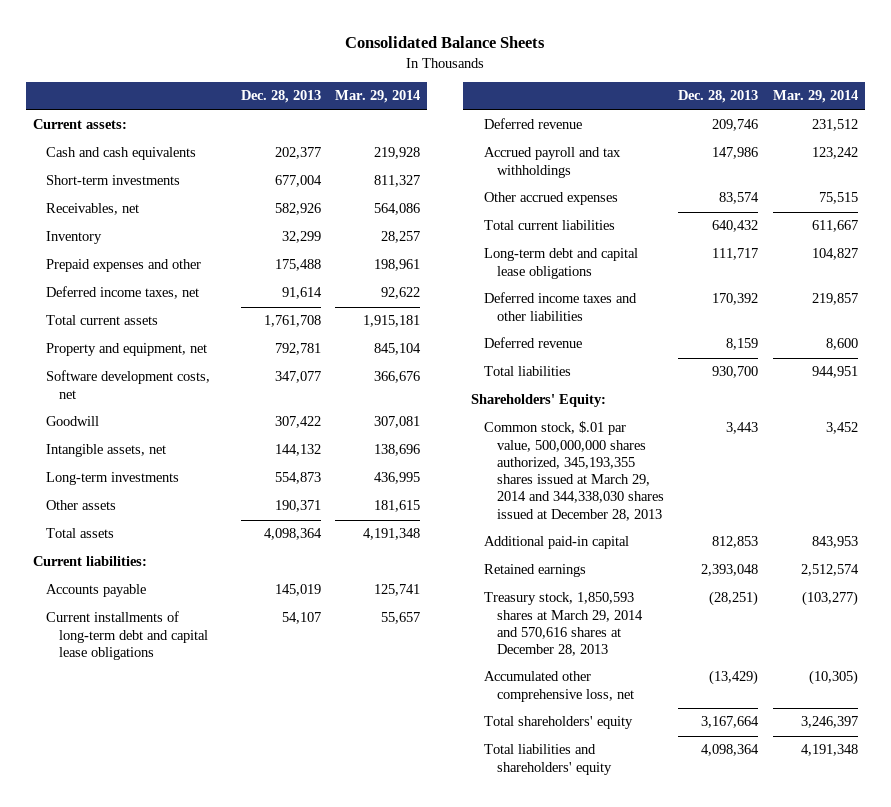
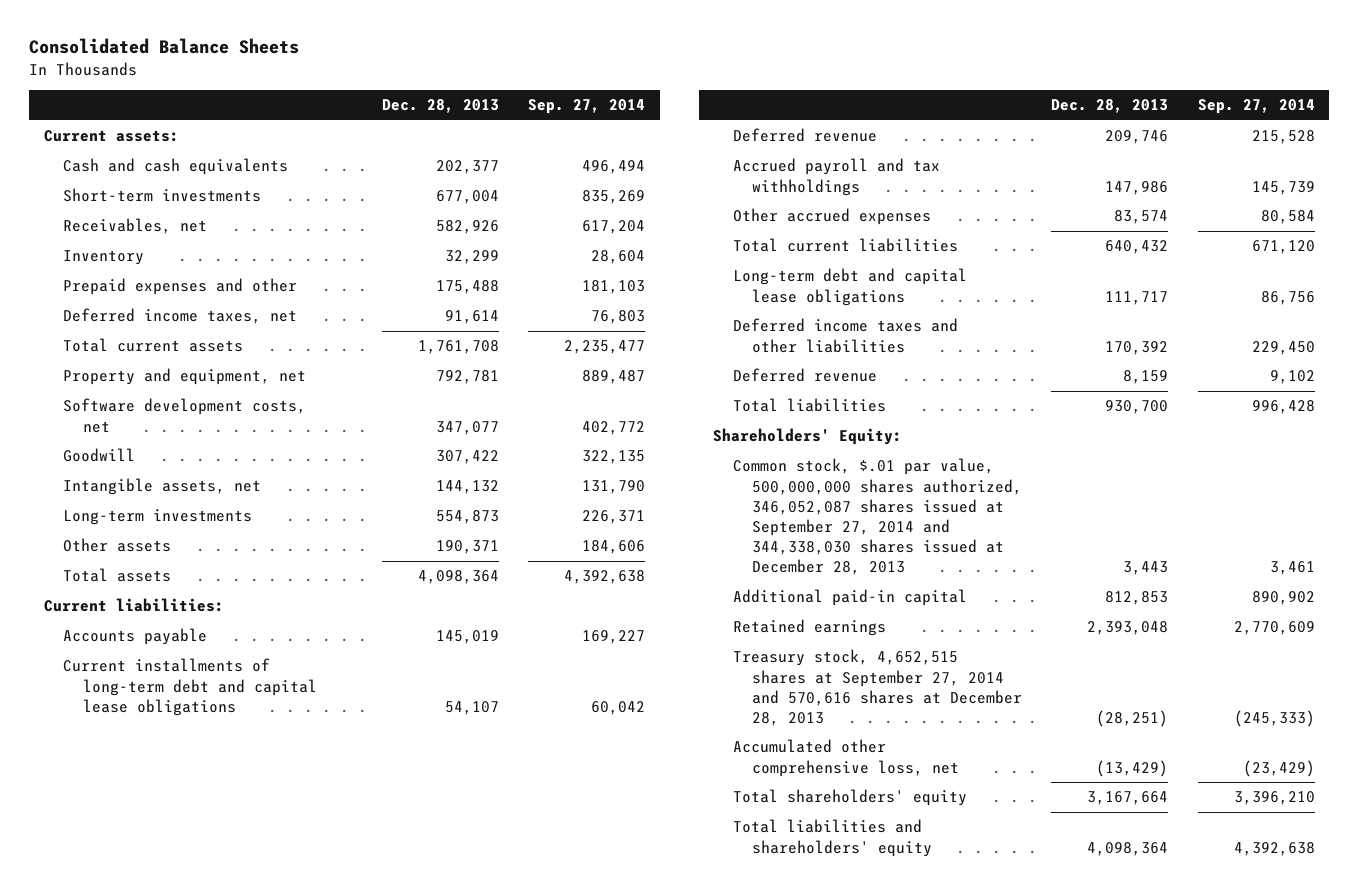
[335,90,421,104] Mar. 29, 2014 -> none
none -> [528,99,646,115] Sep. 27, 2014
[483,421,664,521] Common stock, $.01 par value, 500,000,000 shares authorized, 345,193,355 shares issued at March 29, 2014 and 344,338,030 shares issued at December 28, 2013 -> [732,458,1023,576] Common stock, $.01 par value, 500,000,000 shares authorized, 346,052,087 shares issued at September 27, 2014 and 344,338,030 shares issued at December 28, 2013
[483,592,643,657] Treasury stock, 1,850,593 shares at March 29, 2014 and 570,616 shares at December 28, 2013 -> [732,649,1023,727] Treasury stock, 4,652,515 shares at September 27, 2014 and 570,616 shares at December 28, 2013

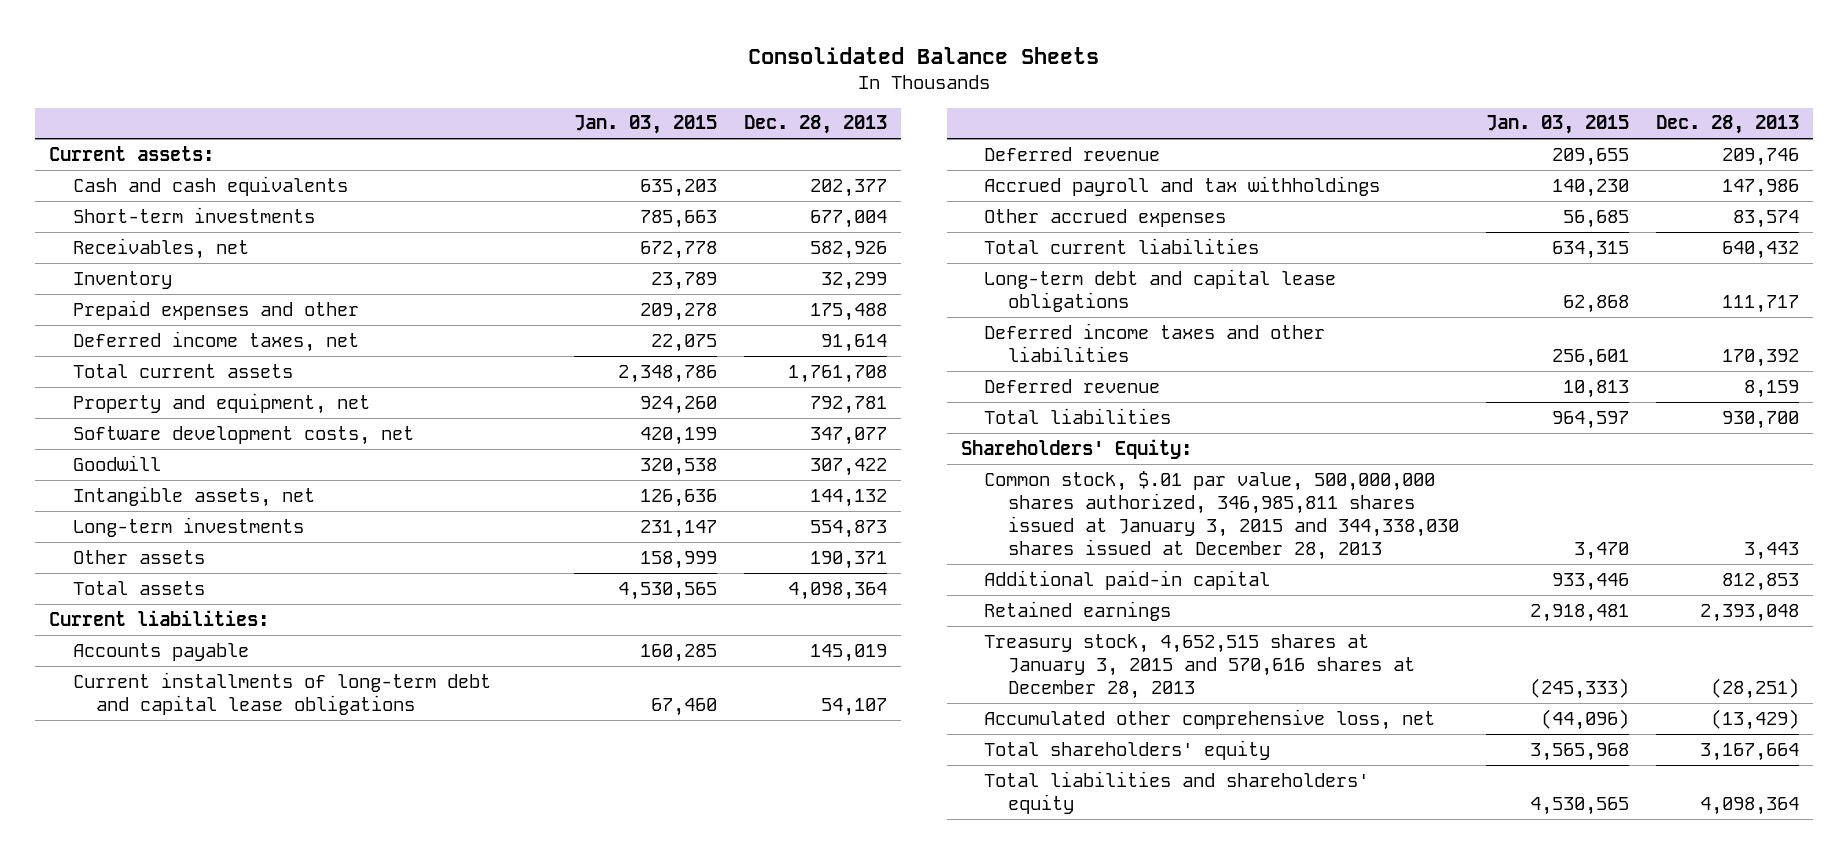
[528,99,646,115] Sep. 27, 2014 -> none
none -> [574,115,718,135] Jan. 03, 2015
[732,458,1023,576] Common stock, $.01 par value, 500,000,000 shares authorized, 346,052,087 shares issued at September 27, 2014 and 344,338,030 shares issued at December 28, 2013 -> [984,470,1460,561] Common stock, $.01 par value, 500,000,000 shares authorized, 346,985,811 shares issued at January 3, 2015 and 344,338,030 shares issued at December 28, 2013
[732,649,1023,727] Treasury stock, 4,652,515 shares at September 27, 2014 and 570,616 shares at December 28, 2013 -> [984,633,1416,700] Treasury stock, 4,652,515 shares at January 3, 2015 and 570,616 shares at December 28, 2013

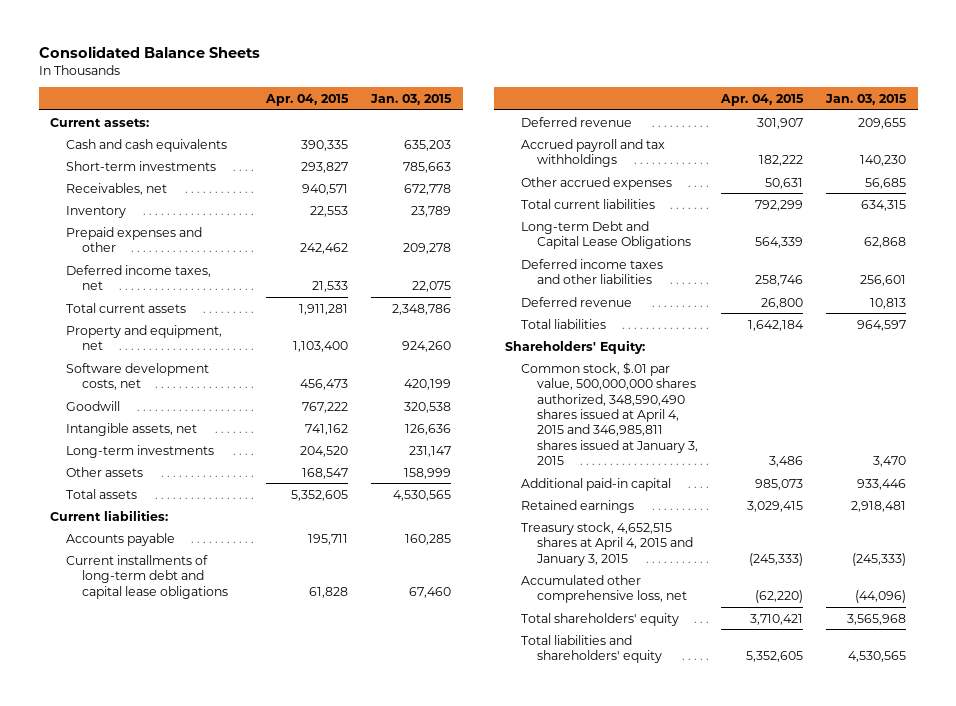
[744,115,888,135] Dec. 28, 2013 -> none
none -> [265,93,350,106] Apr. 04, 2015
[984,268,1337,313] Long-term debt and capital lease obligations -> [521,220,691,250] Long-term Debt and Capital Lease Obligations
[984,470,1460,561] Common stock, $.01 par value, 500,000,000 shares authorized, 346,985,811 shares issued at January 3, 2015 and 344,338,030 shares issued at December 28, 2013 -> [521,361,698,466] Common stock, $.01 par value, 500,000,000 shares authorized, 348,590,490 shares issued at April 4, 2015 and 346,985,811 shares issued at January 3, 2015
[984,633,1416,700] Treasury stock, 4,652,515 shares at January 3, 2015 and 570,616 shares at December 28, 2013 -> [521,521,693,566] Treasury stock, 4,652,515 shares at April 4, 2015 and January 3, 2015

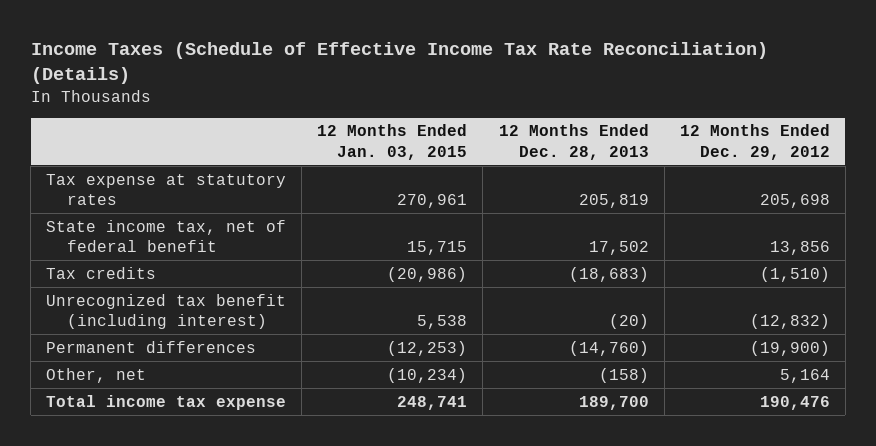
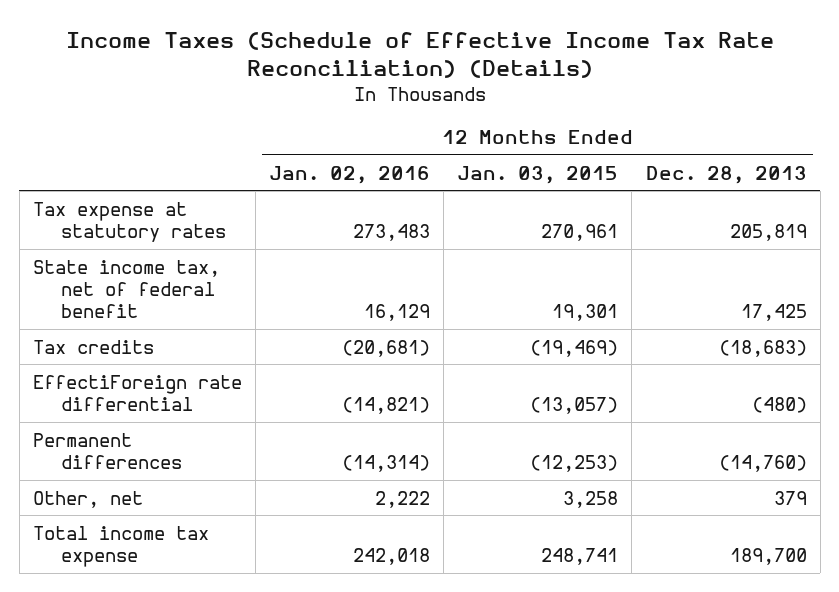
[679,124,830,160] 12 Months Ended Dec. 29, 2012 -> none
none -> [269,165,431,184] Jan. 02, 2016
[46,293,287,329] Unrecognized tax benefit (including interest) -> none
[407,240,468,255] 15,715 -> [552,304,619,322] 19,301
[588,240,649,255] 17,502 -> [740,304,807,322] 17,425
[387,266,468,282] (20,986) -> [530,339,619,357] (19,469)
none -> [32,374,242,412] EffectiForeign rate differential
[387,367,468,383] (10,234) -> [563,490,619,508] 3,258
[598,367,649,383] (158) -> [773,490,807,505] 379

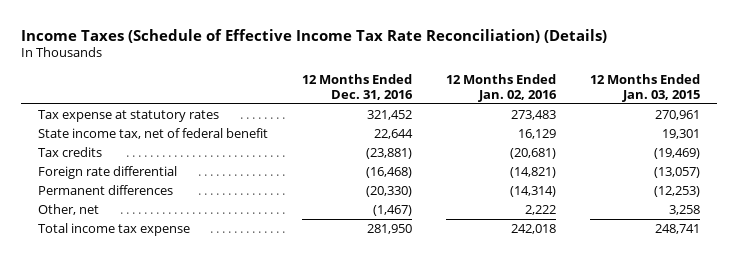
[645,165,807,184] Dec. 28, 2013 -> none
none -> [302,73,414,101] 12 Months Ended Dec. 31, 2016
[32,374,242,412] EffectiForeign rate differential -> [38,165,178,179] Foreign rate differential

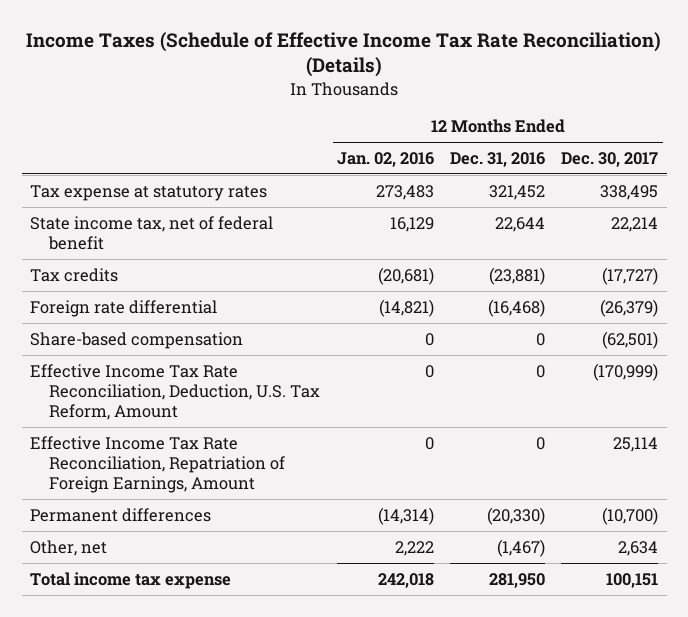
[590,73,701,103] 12 Months Ended Jan. 03, 2015 -> none
none -> [561,151,659,167] Dec. 30, 2017
none -> [29,331,243,349] Share-based compensation
none -> [29,363,321,421] Effective Income Tax Rate Reconciliation, Deduction, U.S. Tax Reform, Amount
none -> [29,435,286,494] Effective Income Tax Rate Reconciliation, Repatriation of Foreign Earnings, Amount

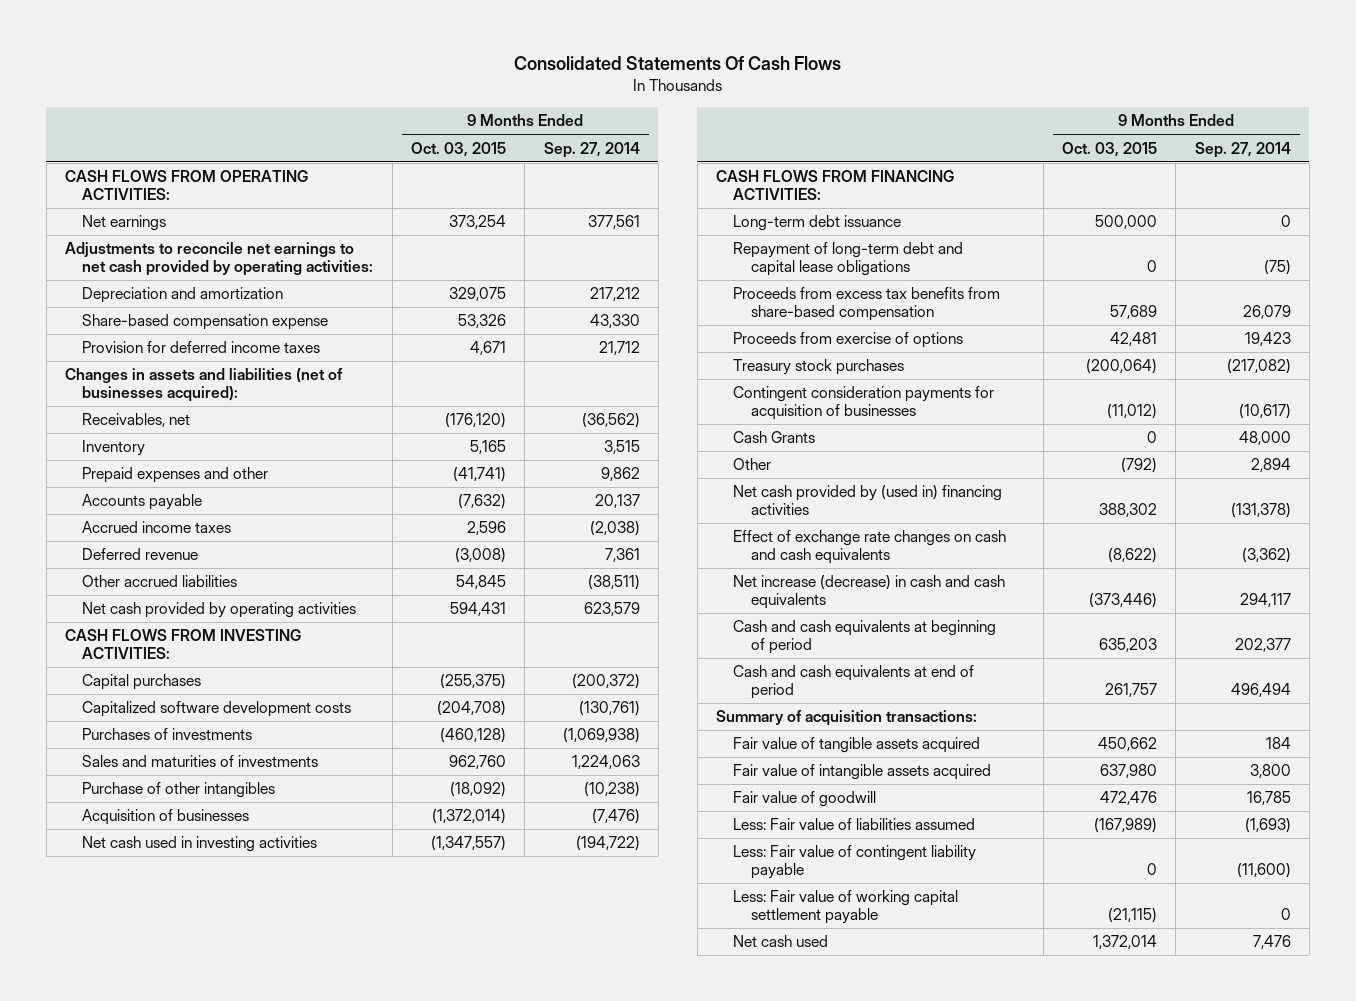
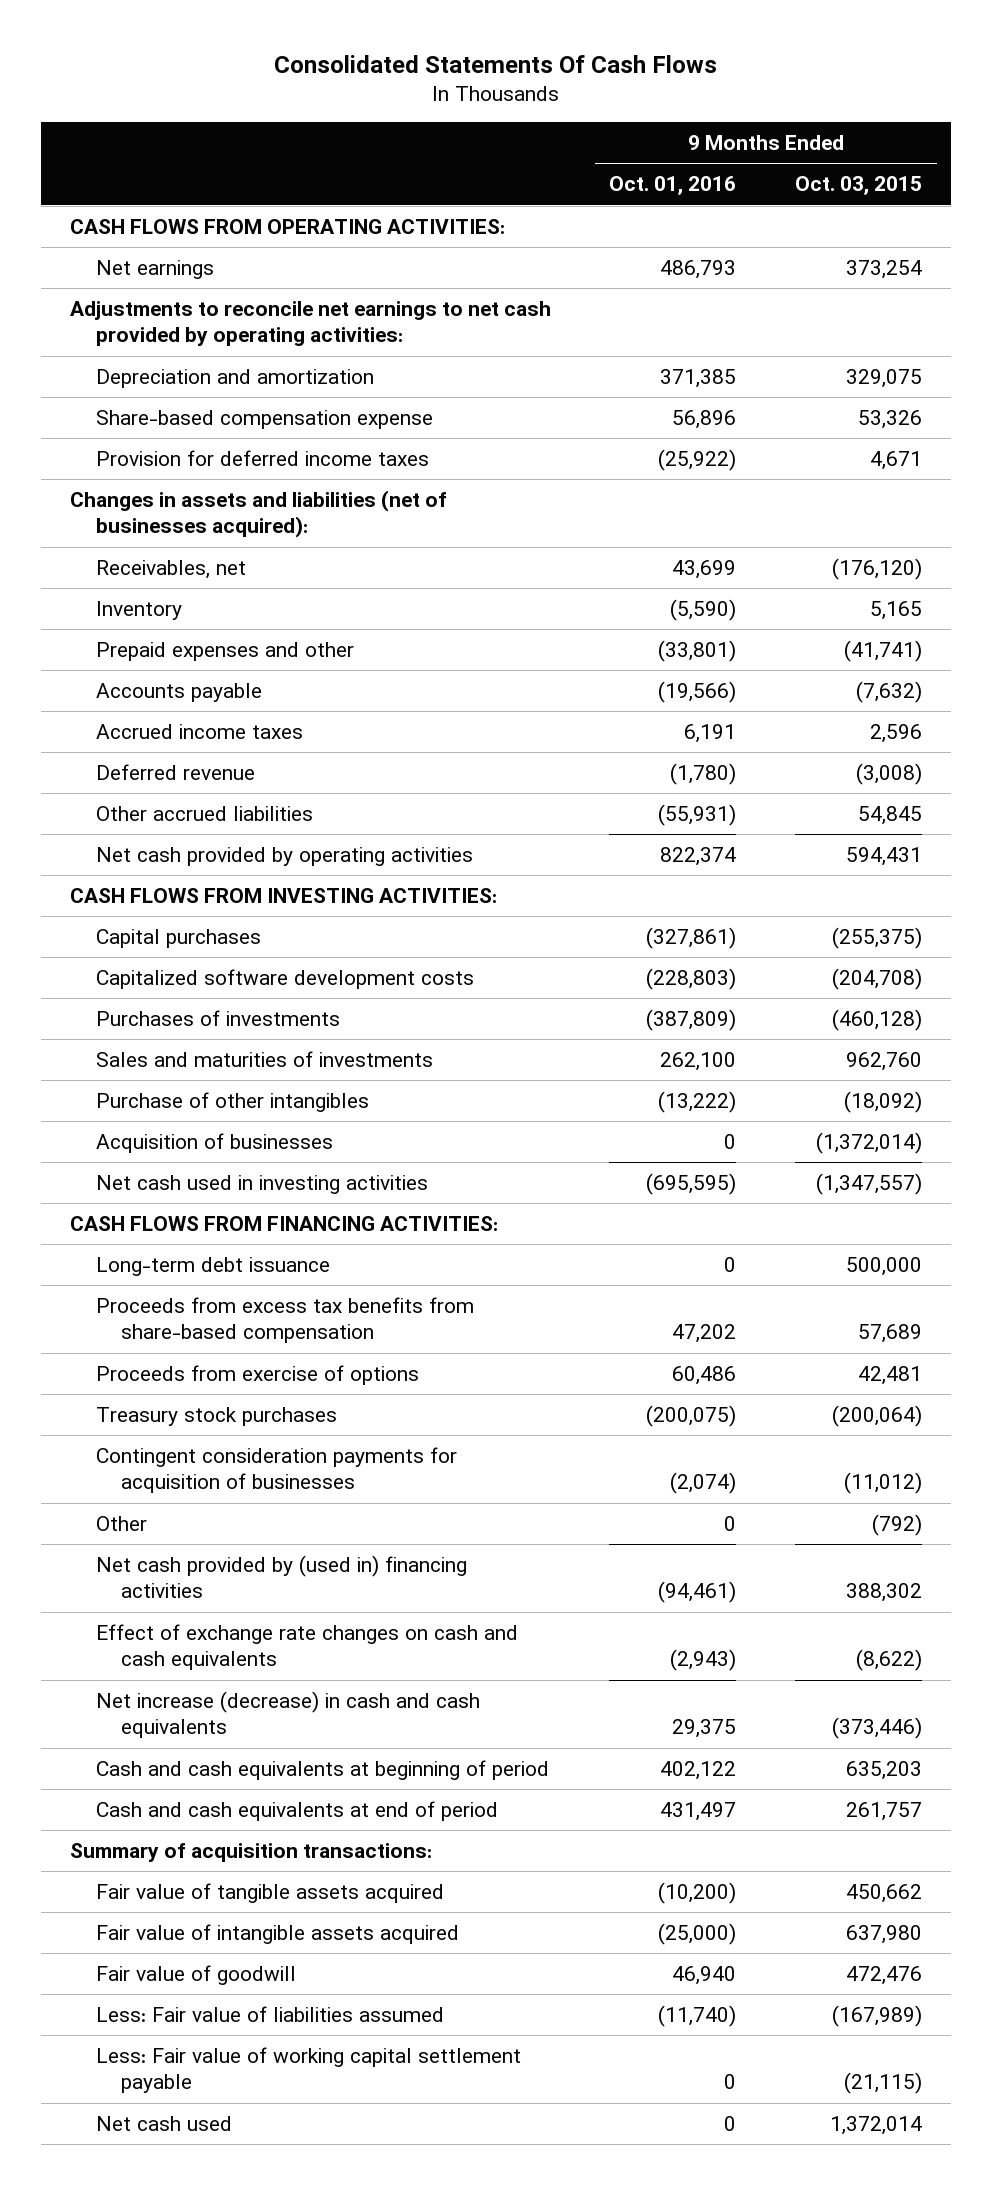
[543,141,640,158] Sep. 27, 2014 -> none
none -> [609,176,737,196] Oct. 01, 2016
[733,242,964,277] Repayment of long-term debt and capital lease obligations -> none
[733,431,816,444] Cash Grants -> none
[733,845,977,880] Less: Fair value of contingent liability payable -> none

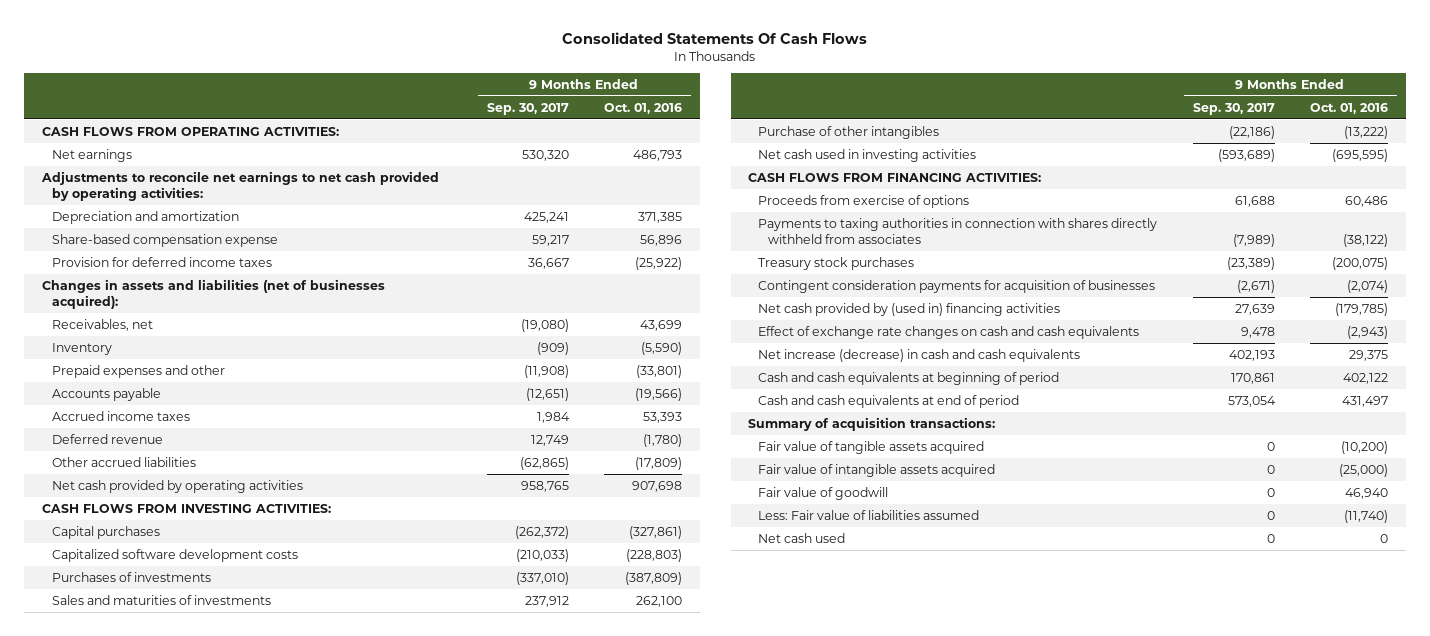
[794,176,922,196] Oct. 03, 2015 -> none
none -> [486,102,569,115] Sep. 30, 2017
[684,724,737,744] 6,191 -> [642,411,682,423] 53,393
[658,804,737,827] (55,931) -> [634,456,682,470] (17,809)
[660,847,737,867] 822,374 -> [631,480,682,492] 907,698
[95,1133,333,1154] Acquisition of businesses -> none
[95,1257,330,1277] Long-term debt issuance -> none
[95,1297,474,1344] Proceeds from excess tax benefits from share-based compensation -> none
none -> [758,217,1158,244] Payments to taxing authorities in connection with shares directly withheld from associates
[95,1516,147,1532] Other -> none
[658,1581,737,1604] (94,461) -> [1335,302,1389,316] (179,785)
[95,2047,521,2094] Less: Fair value of working capital settlement payable -> none

